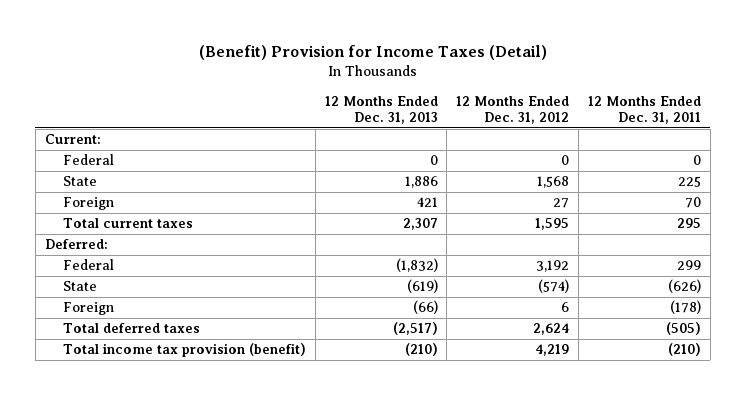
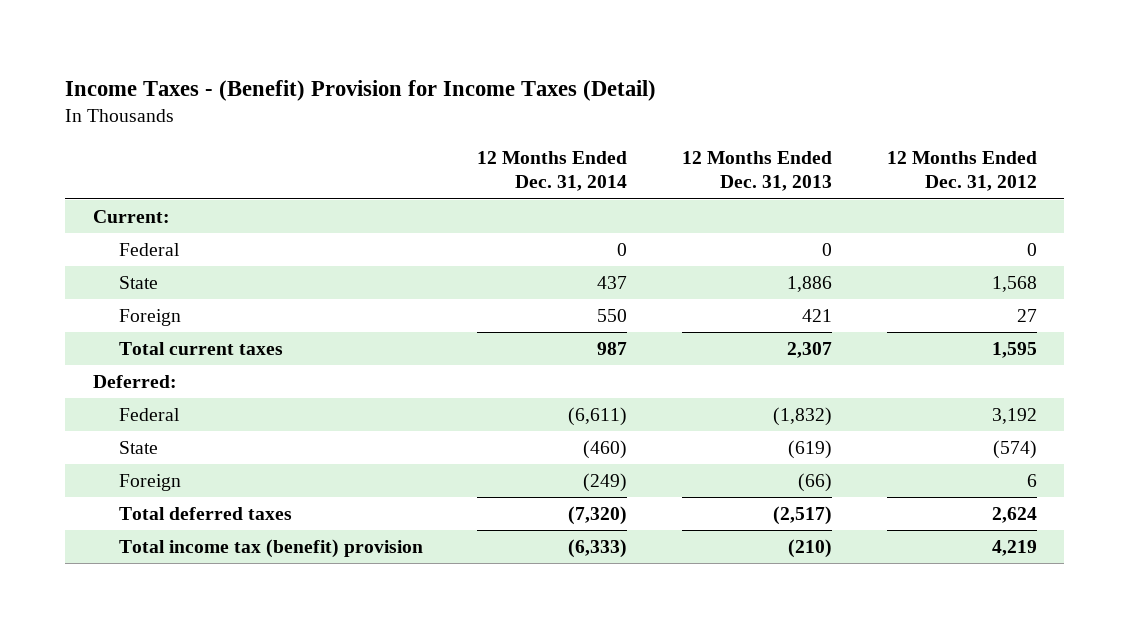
[198,45,547,61] (Benefit) Provision for Income Taxes (Detail) -> [65,79,657,101] Income Taxes - (Benefit) Provision for Income Taxes (Detail)
[587,95,701,125] 12 Months Ended Dec. 31, 2011 -> none
none -> [477,151,628,192] 12 Months Ended Dec. 31, 2014
[62,343,306,358] Total income tax provision (benefit) -> [118,539,423,559] Total income tax (benefit) provision

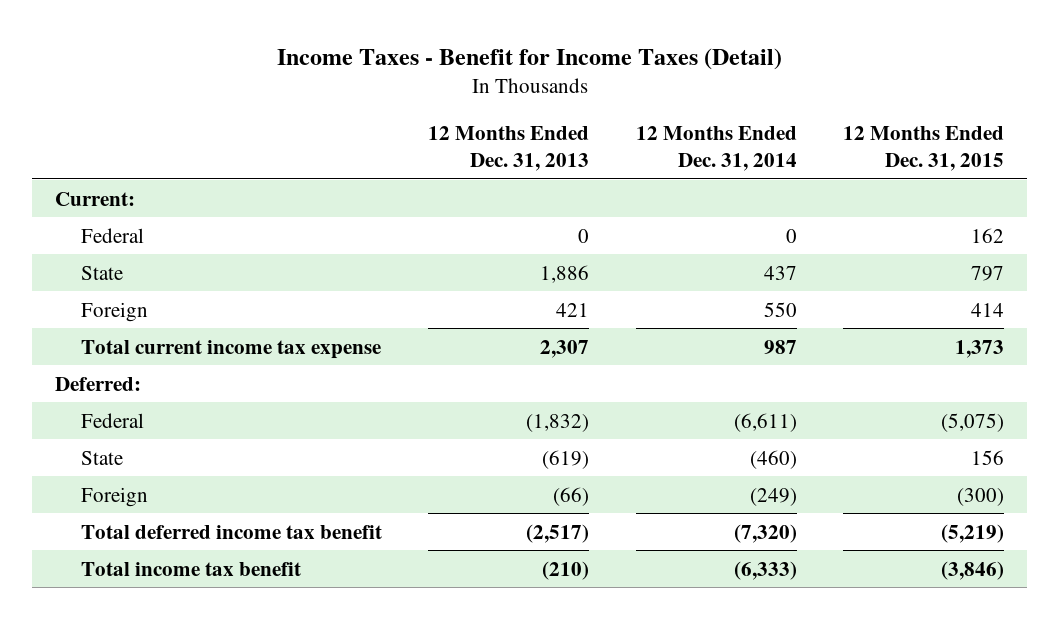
[65,79,657,101] Income Taxes - (Benefit) Provision for Income Taxes (Detail) -> [276,47,782,70] Income Taxes - Benefit for Income Taxes (Detail)
[886,151,1037,192] 12 Months Ended Dec. 31, 2012 -> none
none -> [843,125,1005,171] 12 Months Ended Dec. 31, 2015
[118,342,283,356] Total current taxes -> [80,339,381,359] Total current income tax expense
[118,507,292,521] Total deferred taxes -> [80,524,382,539] Total deferred income tax benefit
[118,539,423,559] Total income tax (benefit) provision -> [80,561,301,576] Total income tax benefit

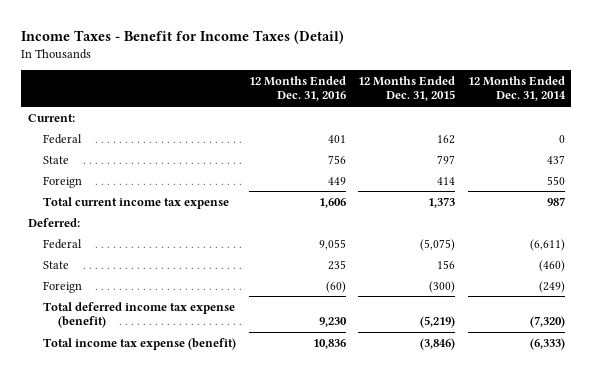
[428,125,590,171] 12 Months Ended Dec. 31, 2013 -> none
none -> [248,75,346,102] 12 Months Ended Dec. 31, 2016
[80,524,382,539] Total deferred income tax benefit -> [42,301,235,329] Total deferred income tax expense (benefit)
[80,561,301,576] Total income tax benefit -> [42,337,236,350] Total income tax expense (benefit)

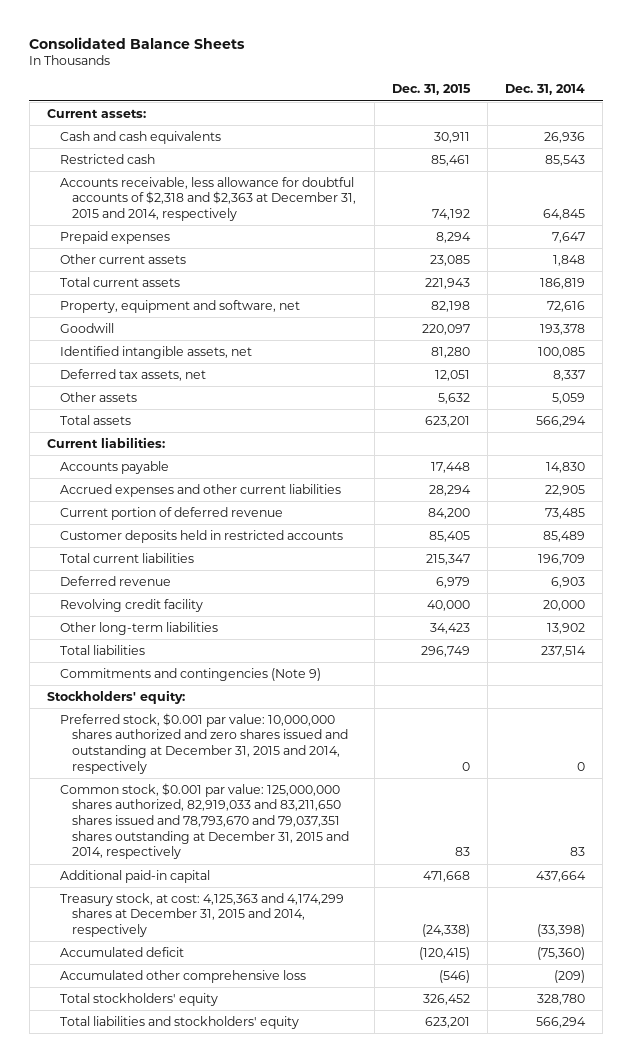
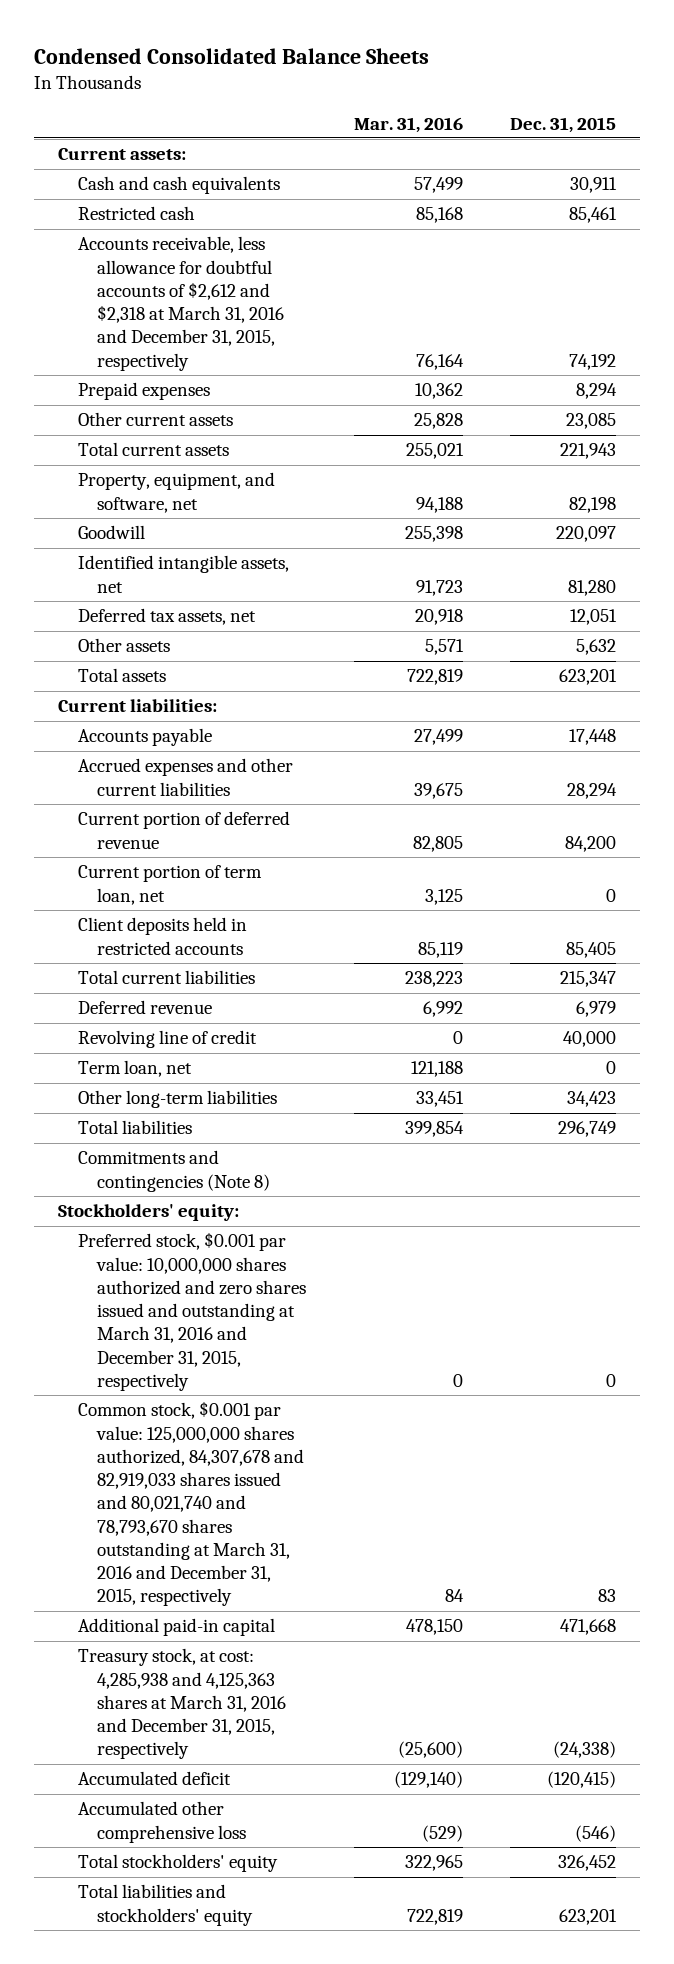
[29,36,246,49] Consolidated Balance Sheets -> [34,47,430,64] Condensed Consolidated Balance Sheets
[505,84,586,96] Dec. 31, 2014 -> none
none -> [353,116,463,133] Mar. 31, 2016
[59,176,357,222] Accounts receivable, less allowance for doubtful accounts of $2,318 and $2,363 at December 31, 2015 and 2014, respectively -> [77,236,285,371] Accounts receivable, less allowance for doubtful accounts of $2,612 and $2,318 at March 31, 2016 and December 31, 2015, respectively
[59,299,300,313] Property, equipment and software, net -> [77,472,275,513] Property, equipment, and software, net
none -> [77,865,262,905] Current portion of term loan, net
[59,529,343,543] Customer deposits held in restricted accounts -> [77,917,247,955] Client deposits held in restricted accounts
[59,598,203,612] Revolving credit facility -> [77,1030,257,1049] Revolving line of credit
none -> [77,1060,192,1078] Term loan, net
[59,667,321,681] Commitments and contingencies (Note 9) -> [77,1150,271,1192] Commitments and contingencies (Note 8)
[59,712,349,774] Preferred stock, $0.001 par value: 10,000,000 shares authorized and zero shares issued and outstanding at December 31, 2015 and 2014, respectively -> [77,1232,307,1391] Preferred stock, $0.001 par value: 10,000,000 shares authorized and zero shares issued and outstanding at March 31, 2016 and December 31, 2015, respectively
[59,782,350,860] Common stock, $0.001 par value: 125,000,000 shares authorized, 82,919,033 and 83,211,650 shares issued and 78,793,670 and 79,037,351 shares outstanding at December 31, 2015 and 2014, respectively -> [77,1401,305,1607] Common stock, $0.001 par value: 125,000,000 shares authorized, 84,307,678 and 82,919,033 shares issued and 80,021,740 and 78,793,670 shares outstanding at March 31, 2016 and December 31, 2015, respectively
[59,892,344,938] Treasury stock, at cost: 4,125,363 and 4,174,299 shares at December 31, 2015 and 2014, respectively -> [77,1648,287,1760] Treasury stock, at cost: 4,285,938 and 4,125,363 shares at March 31, 2016 and December 31, 2015, respectively

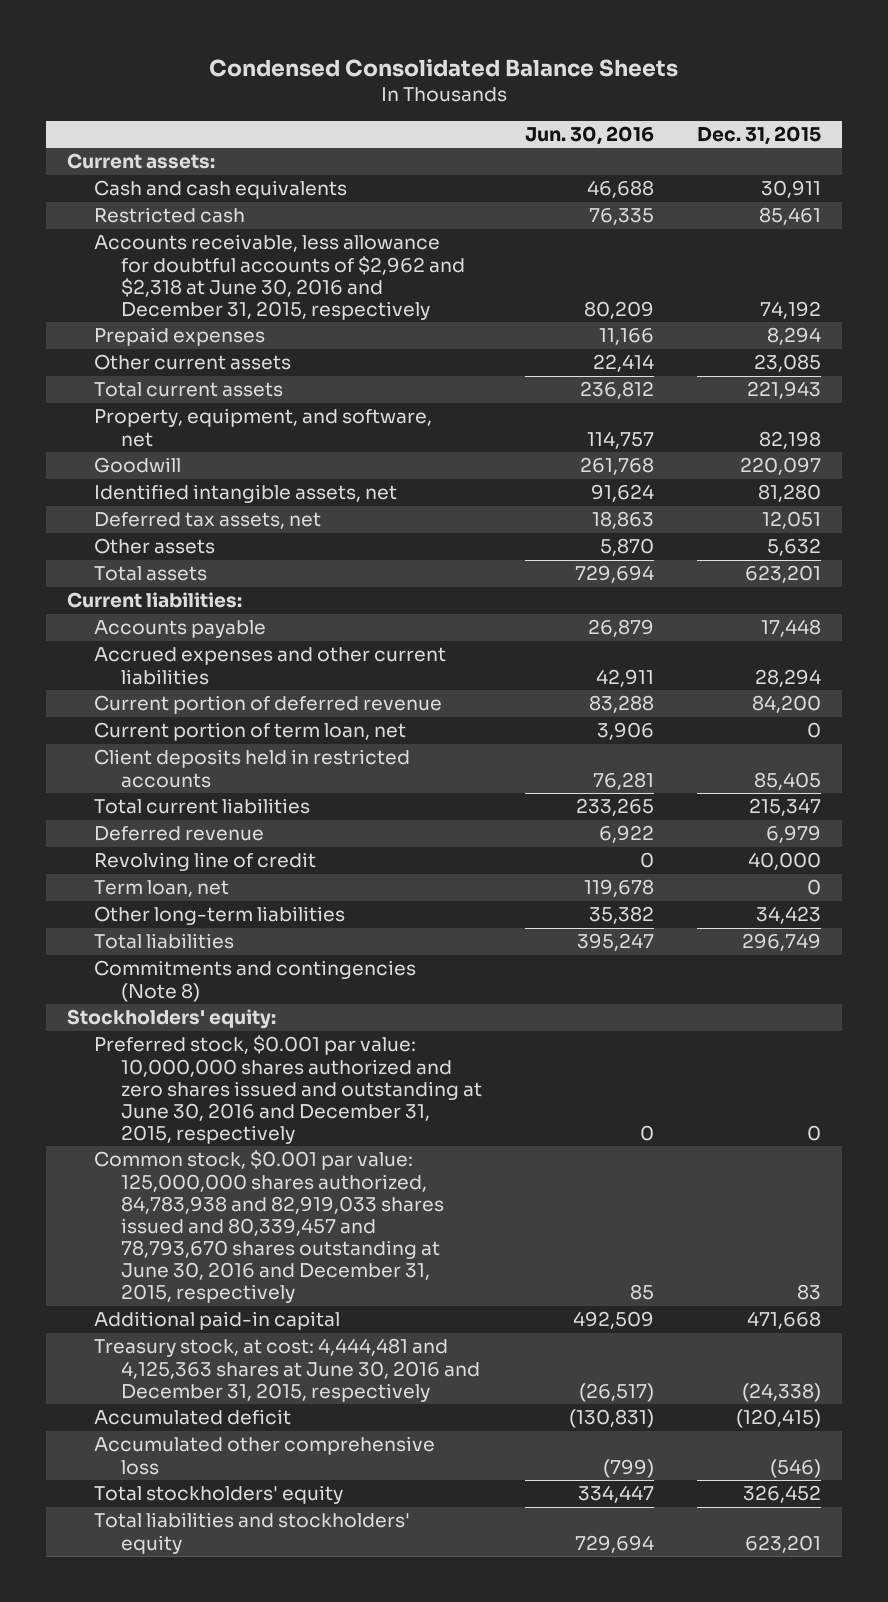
[353,116,463,133] Mar. 31, 2016 -> none
none -> [524,126,654,146] Jun. 30, 2016
[77,236,285,371] Accounts receivable, less allowance for doubtful accounts of $2,612 and $2,318 at March 31, 2016 and December 31, 2015, respectively -> [94,234,465,320] Accounts receivable, less allowance for doubtful accounts of $2,962 and $2,318 at June 30, 2016 and December 31, 2015, respectively
[77,1232,307,1391] Preferred stock, $0.001 par value: 10,000,000 shares authorized and zero shares issued and outstanding at March 31, 2016 and December 31, 2015, respectively -> [94,1035,482,1145] Preferred stock, $0.001 par value: 10,000,000 shares authorized and zero shares issued and outstanding at June 30, 2016 and December 31, 2015, respectively
[77,1401,305,1607] Common stock, $0.001 par value: 125,000,000 shares authorized, 84,307,678 and 82,919,033 shares issued and 80,021,740 and 78,793,670 shares outstanding at March 31, 2016 and December 31, 2015, respectively -> [94,1150,444,1304] Common stock, $0.001 par value: 125,000,000 shares authorized, 84,783,938 and 82,919,033 shares issued and 80,339,457 and 78,793,670 shares outstanding at June 30, 2016 and December 31, 2015, respectively
[77,1648,287,1760] Treasury stock, at cost: 4,285,938 and 4,125,363 shares at March 31, 2016 and December 31, 2015, respectively -> [94,1338,480,1402] Treasury stock, at cost: 4,444,481 and 4,125,363 shares at June 30, 2016 and December 31, 2015, respectively

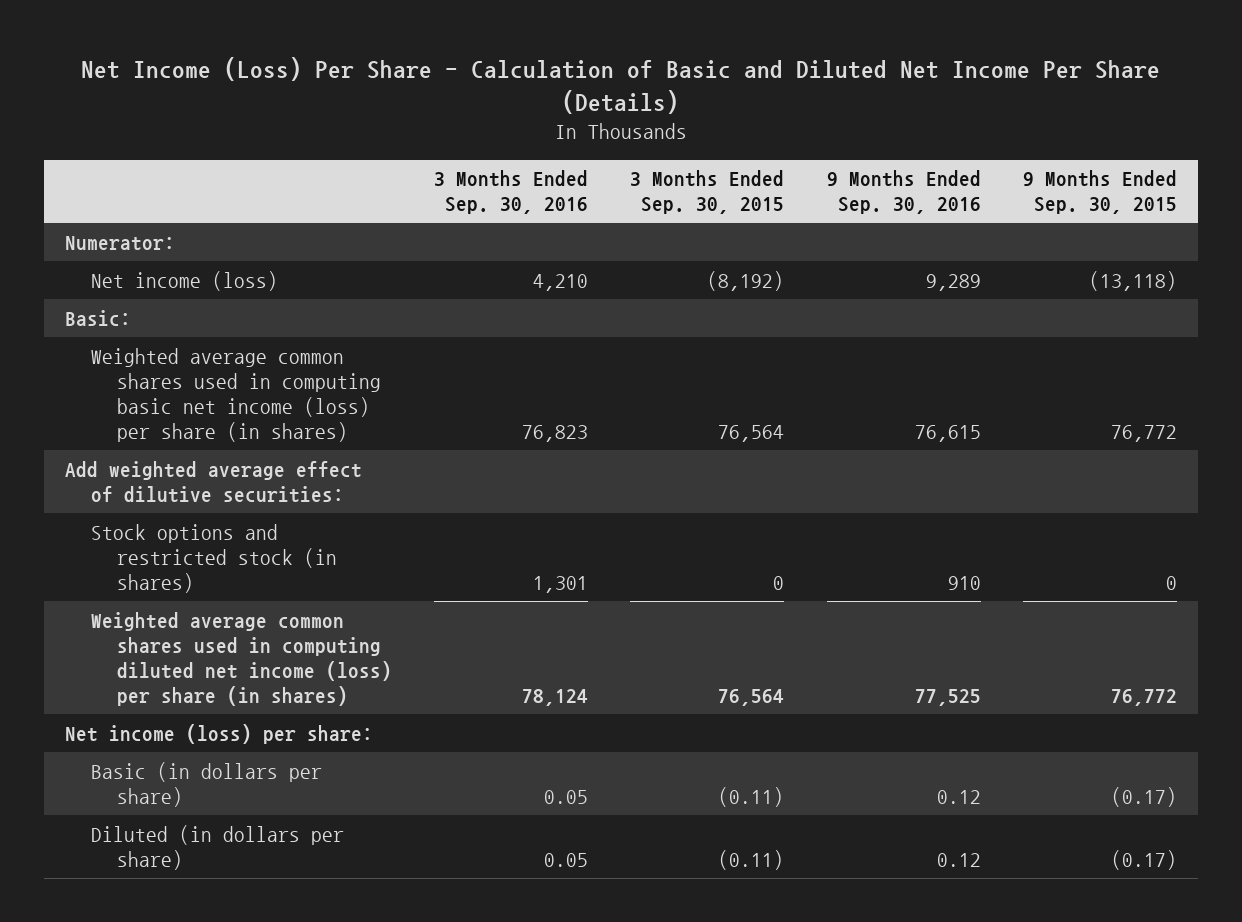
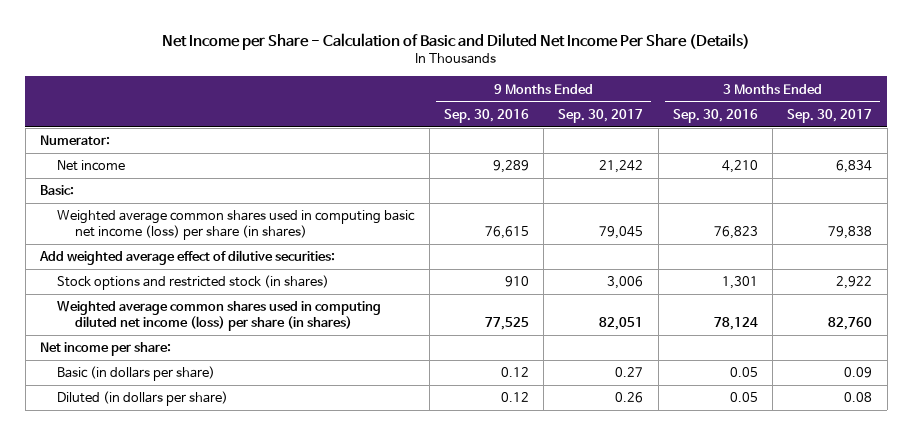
[80,56,1160,114] Net Income (Loss) Per Share - Calculation of Basic and Diluted Net Income Per Share (Details) -> [162,32,751,50] Net Income per Share - Calculation of Basic and Diluted Net Income Per Share (Details)
[630,170,785,215] 3 Months Ended Sep. 30, 2015 -> none
[1022,170,1177,215] 9 Months Ended Sep. 30, 2015 -> none
none -> [558,108,644,123] Sep. 30, 2017
none -> [787,108,873,123] Sep. 30, 2017
[90,270,278,291] Net income (loss) -> [57,160,126,172] Net income
[65,723,374,744] Net income (loss) per share: -> [40,342,172,357] Net income per share:

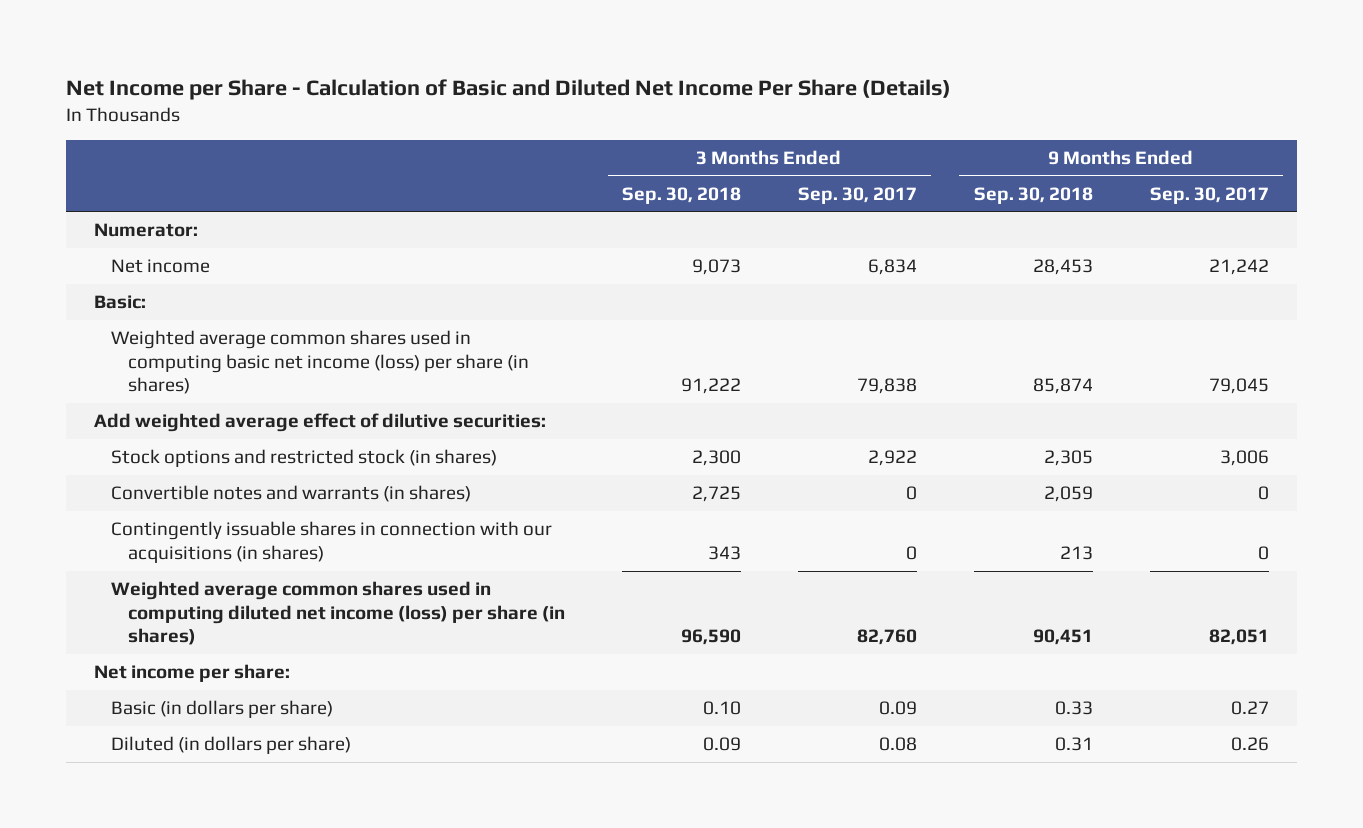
[443,108,529,123] Sep. 30, 2016 -> none
[672,108,758,123] Sep. 30, 2016 -> none
none -> [621,186,741,204] Sep. 30, 2018
none -> [973,186,1093,204] Sep. 30, 2018
none -> [111,485,472,503] Convertible notes and warrants (in shares)
none -> [111,521,553,563] Contingently issuable shares in connection with our acquisitions (in shares)

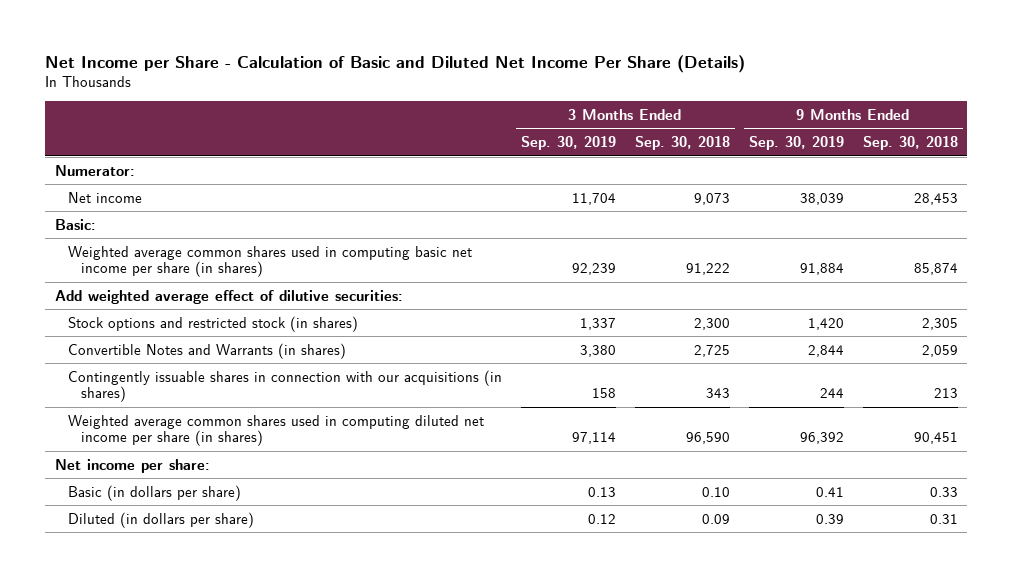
[797,186,917,204] Sep. 30, 2017 -> none
[1149,186,1269,204] Sep. 30, 2017 -> none
none -> [520,135,616,150] Sep. 30, 2019
none -> [748,135,844,150] Sep. 30, 2019
[111,330,530,395] Weighted average common shares used in computing basic net income (loss) per share (in shares) -> [67,245,472,278] Weighted average common shares used in computing basic net income per share (in shares)
[111,485,472,503] Convertible notes and warrants (in shares) -> [67,342,346,359] Convertible Notes and Warrants (in shares)
[111,581,566,646] Weighted average common shares used in computing diluted net income (loss) per share (in shares) -> [67,414,484,447] Weighted average common shares used in computing diluted net income per share (in shares)

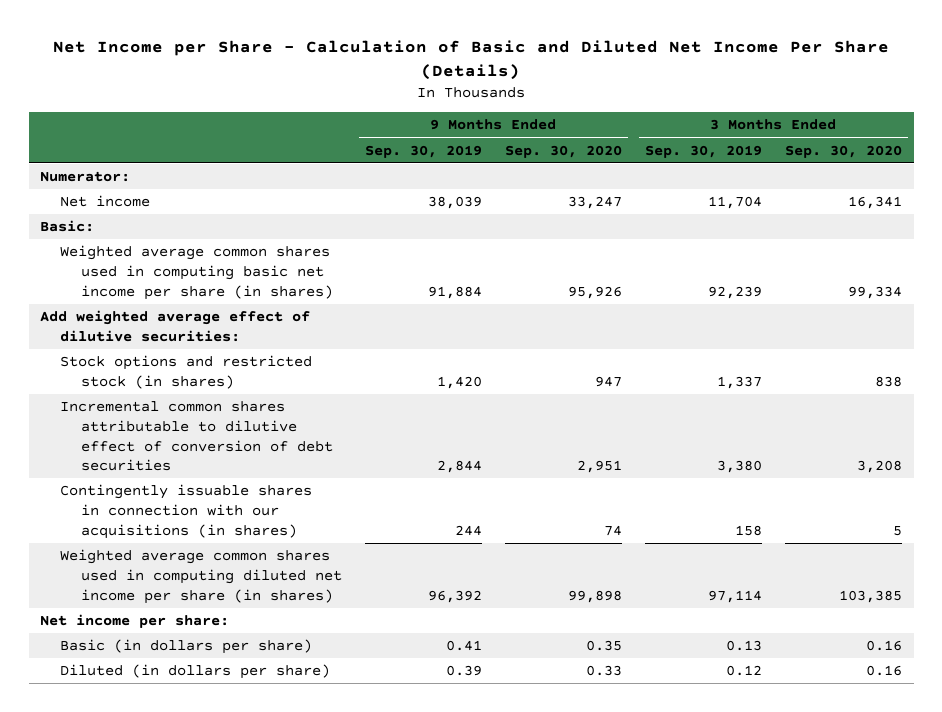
[634,135,730,150] Sep. 30, 2018 -> none
[862,135,958,150] Sep. 30, 2018 -> none
none -> [504,144,622,158] Sep. 30, 2020
none -> [784,144,902,158] Sep. 30, 2020
[67,342,346,359] Convertible Notes and Warrants (in shares) -> [60,401,333,472] Incremental common shares attributable to dilutive effect of conversion of debt securities

